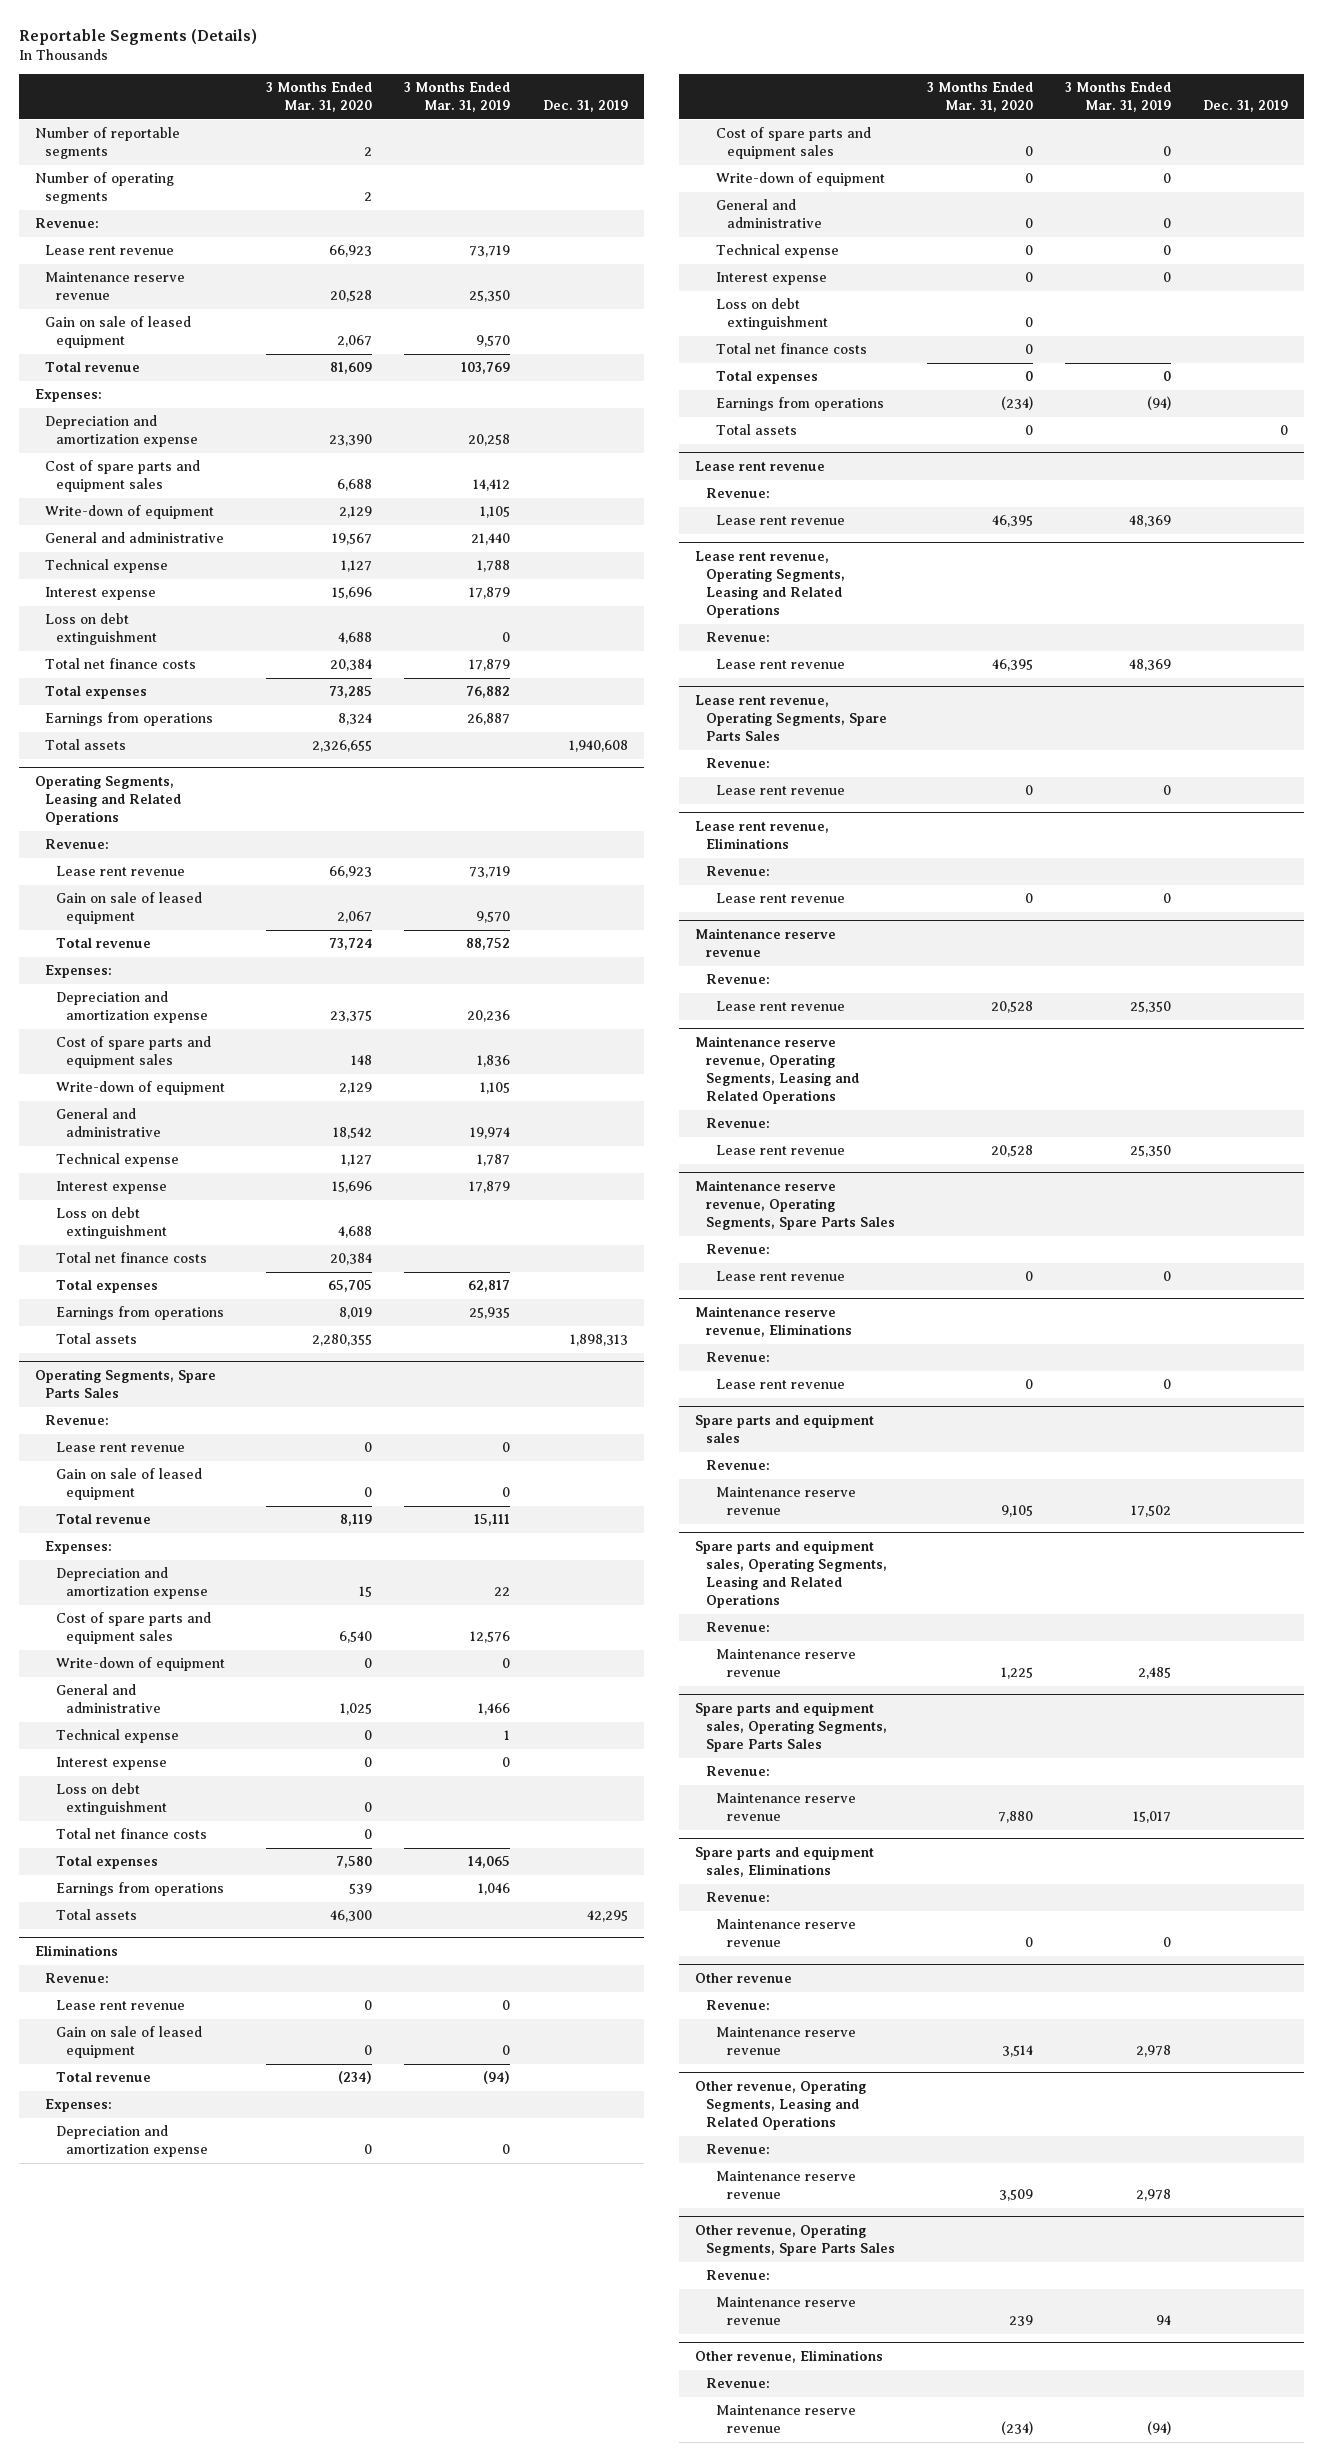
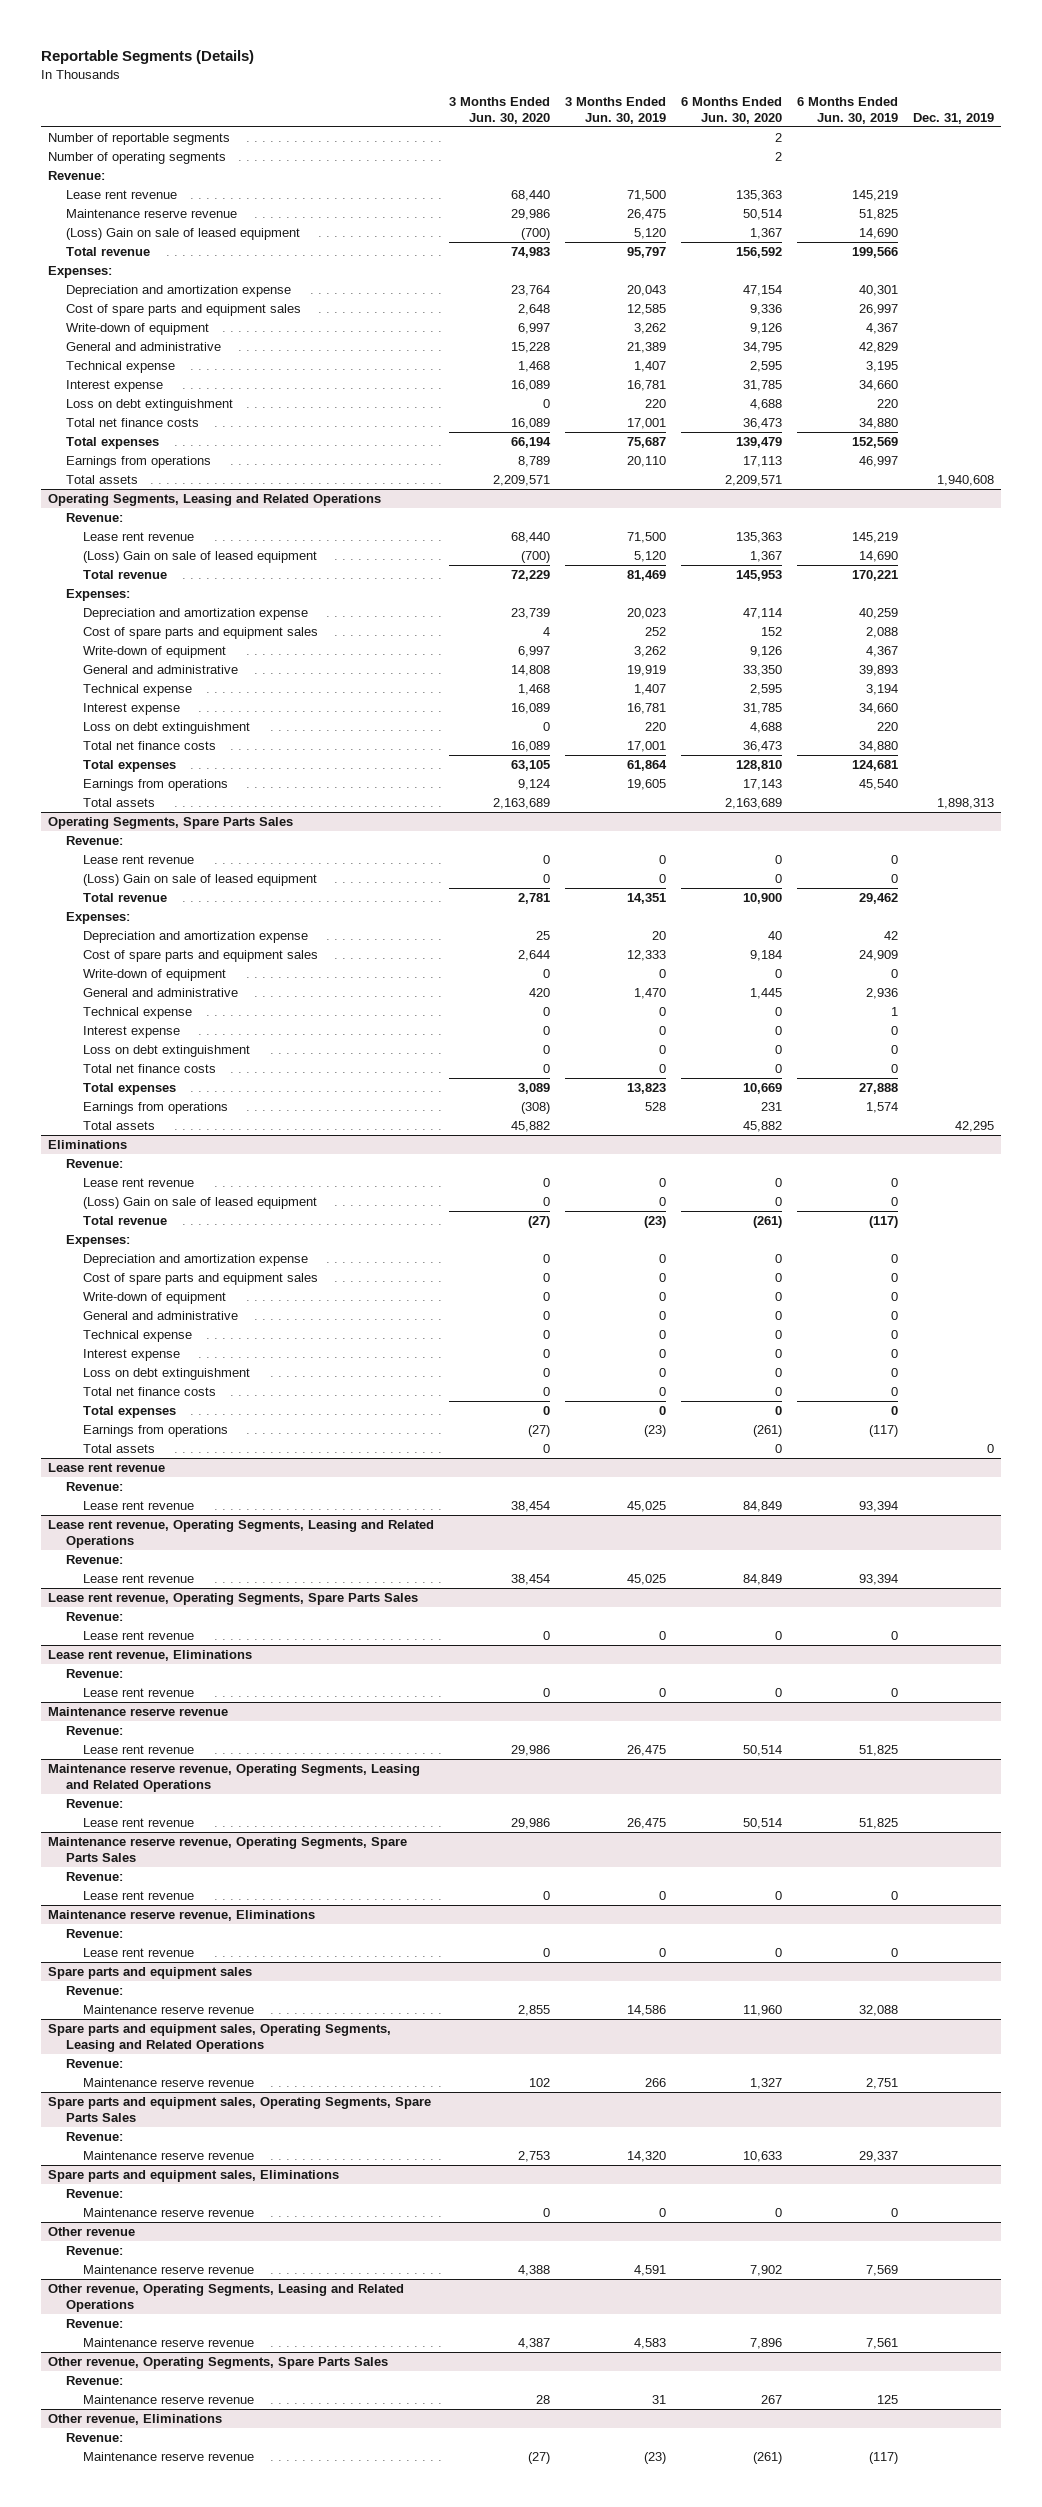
[266,82,373,113] 3 Months Ended Mar. 31, 2020 -> none
[404,82,511,113] 3 Months Ended Mar. 31, 2019 -> none
none -> [449,97,551,124] 3 Months Ended Jun. 30, 2020
none -> [565,97,667,124] 3 Months Ended Jun. 30, 2019
none -> [680,97,782,124] 6 Months Ended Jun. 30, 2020
none -> [796,97,898,124] 6 Months Ended Jun. 30, 2019
[45,316,192,349] Gain on sale of leased equipment -> [65,228,300,241] (Loss) Gain on sale of leased equipment
[55,892,202,925] Gain on sale of leased equipment -> [83,551,318,564] (Loss) Gain on sale of leased equipment
[55,1468,202,1501] Gain on sale of leased equipment -> [83,874,318,887] (Loss) Gain on sale of leased equipment
[55,2026,202,2059] Gain on sale of leased equipment -> [83,1197,318,1210] (Loss) Gain on sale of leased equipment

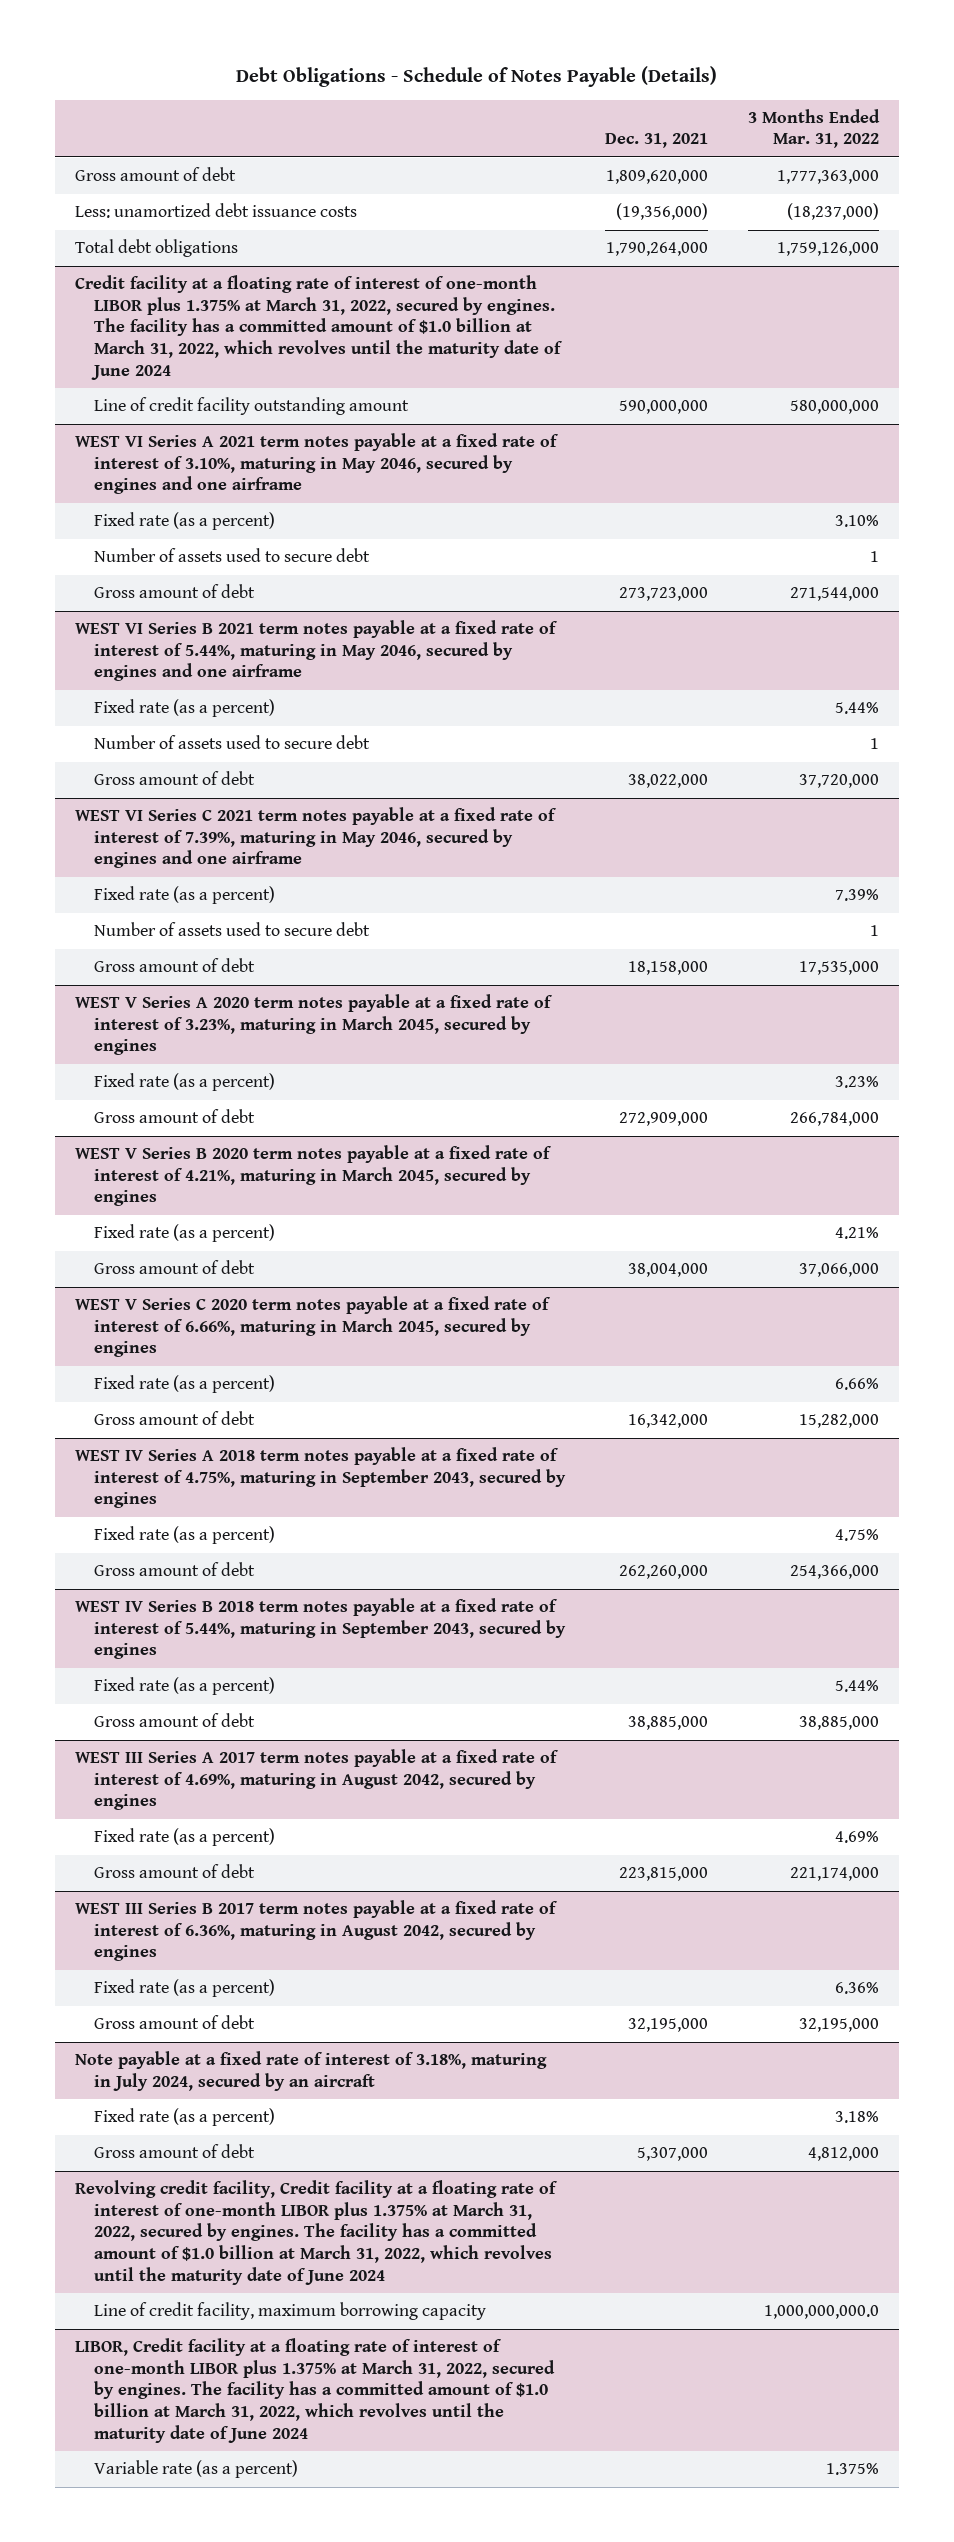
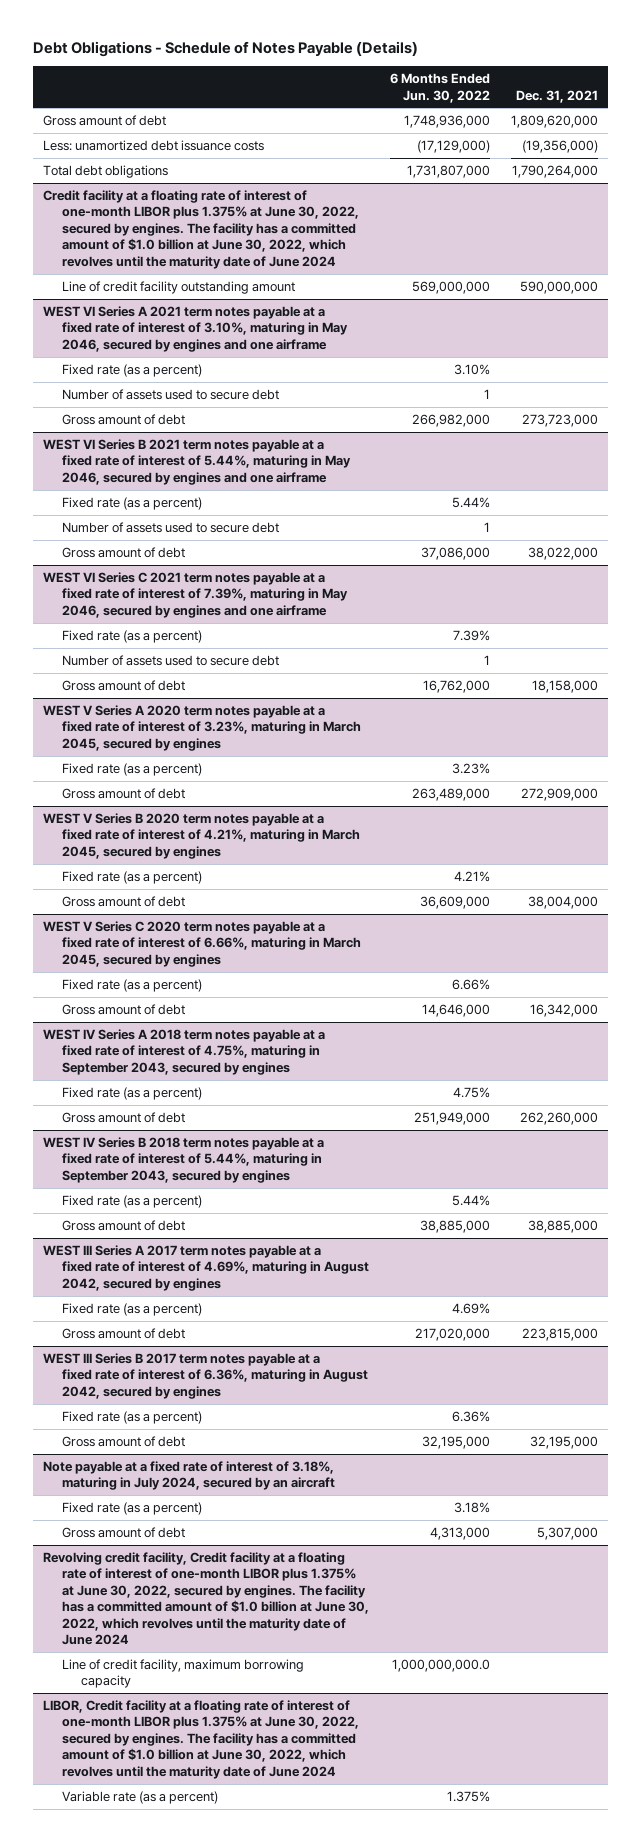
[747,108,880,149] 3 Months Ended Mar. 31, 2022 -> none
none -> [390,73,491,103] 6 Months Ended Jun. 30, 2022
[75,275,563,380] Credit facility at a floating rate of interest of one-month LIBOR plus 1.375% at March 31, 2022, secured by engines. The facility has a committed amount of $1.0 billion at March 31, 2022, which revolves until the maturity date of June 2024 -> [43,189,360,269] Credit facility at a floating rate of interest of one-month LIBOR plus 1.375% at June 30, 2022, secured by engines. The facility has a committed amount of $1.0 billion at June 30, 2022, which revolves until the maturity date of June 2024
[75,2180,559,2285] Revolving credit facility, Credit facility at a floating rate of interest of one-month LIBOR plus 1.375% at March 31, 2022, secured by engines. The facility has a committed amount of $1.0 billion at March 31, 2022, which revolves until the maturity date of June 2024 -> [43,1551,370,1646] Revolving credit facility, Credit facility at a floating rate of interest of one-month LIBOR plus 1.375% at June 30, 2022, secured by engines. The facility has a committed amount of $1.0 billion at June 30, 2022, which revolves until the maturity date of June 2024
[75,2338,555,2443] LIBOR, Credit facility at a floating rate of interest of one-month LIBOR plus 1.375% at March 31, 2022, secured by engines. The facility has a committed amount of $1.0 billion at March 31, 2022, which revolves until the maturity date of June 2024 -> [43,1699,360,1779] LIBOR, Credit facility at a floating rate of interest of one-month LIBOR plus 1.375% at June 30, 2022, secured by engines. The facility has a committed amount of $1.0 billion at June 30, 2022, which revolves until the maturity date of June 2024

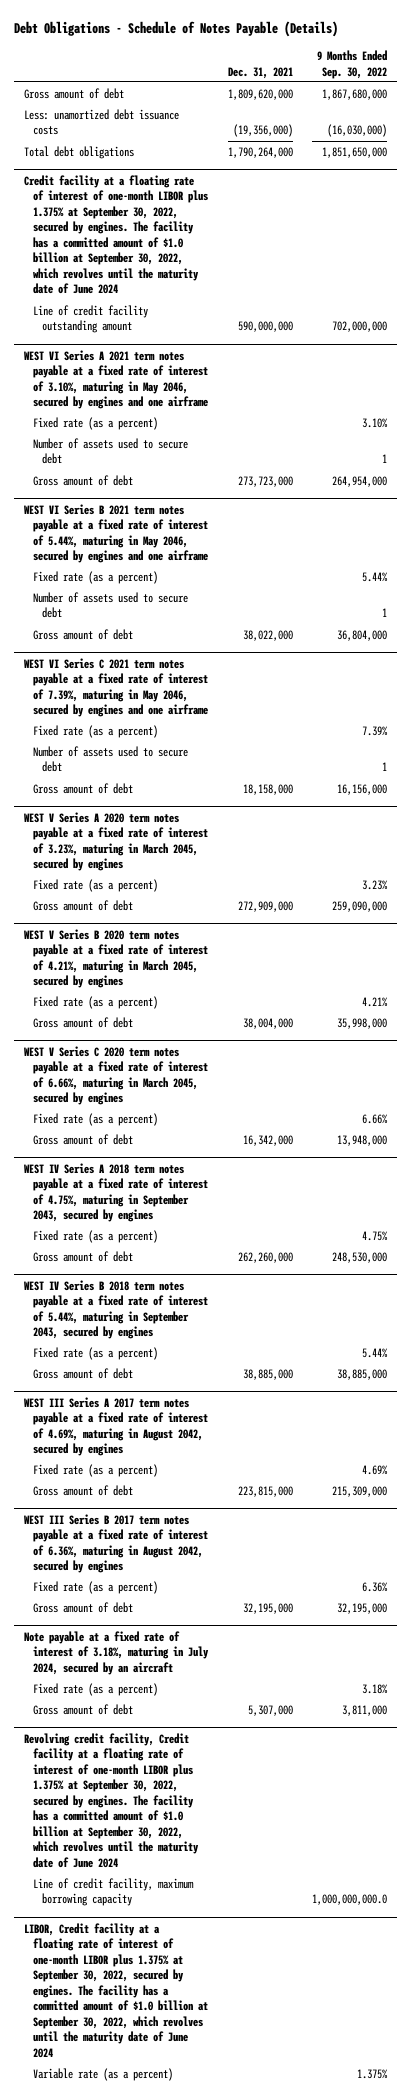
[390,73,491,103] 6 Months Ended Jun. 30, 2022 -> none
none -> [317,49,388,79] 9 Months Ended Sep. 30, 2022
[43,189,360,269] Credit facility at a floating rate of interest of one-month LIBOR plus 1.375% at June 30, 2022, secured by engines. The facility has a committed amount of $1.0 billion at June 30, 2022, which revolves until the maturity date of June 2024 -> [23,174,208,295] Credit facility at a floating rate of interest of one-month LIBOR plus 1.375% at September 30, 2022, secured by engines. The facility has a committed amount of $1.0 billion at September 30, 2022, which revolves until the maturity date of June 2024
[43,1551,370,1646] Revolving credit facility, Credit facility at a floating rate of interest of one-month LIBOR plus 1.375% at June 30, 2022, secured by engines. The facility has a committed amount of $1.0 billion at June 30, 2022, which revolves until the maturity date of June 2024 -> [23,1732,199,1868] Revolving credit facility, Credit facility at a floating rate of interest of one-month LIBOR plus 1.375% at September 30, 2022, secured by engines. The facility has a committed amount of $1.0 billion at September 30, 2022, which revolves until the maturity date of June 2024
[43,1699,360,1779] LIBOR, Credit facility at a floating rate of interest of one-month LIBOR plus 1.375% at June 30, 2022, secured by engines. The facility has a committed amount of $1.0 billion at June 30, 2022, which revolves until the maturity date of June 2024 -> [23,1922,208,2058] LIBOR, Credit facility at a floating rate of interest of one-month LIBOR plus 1.375% at September 30, 2022, secured by engines. The facility has a committed amount of $1.0 billion at September 30, 2022, which revolves until the maturity date of June 2024

